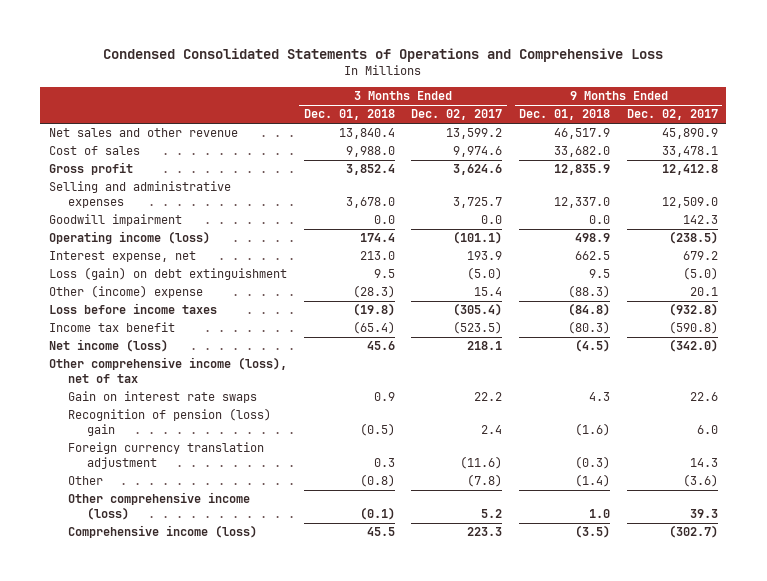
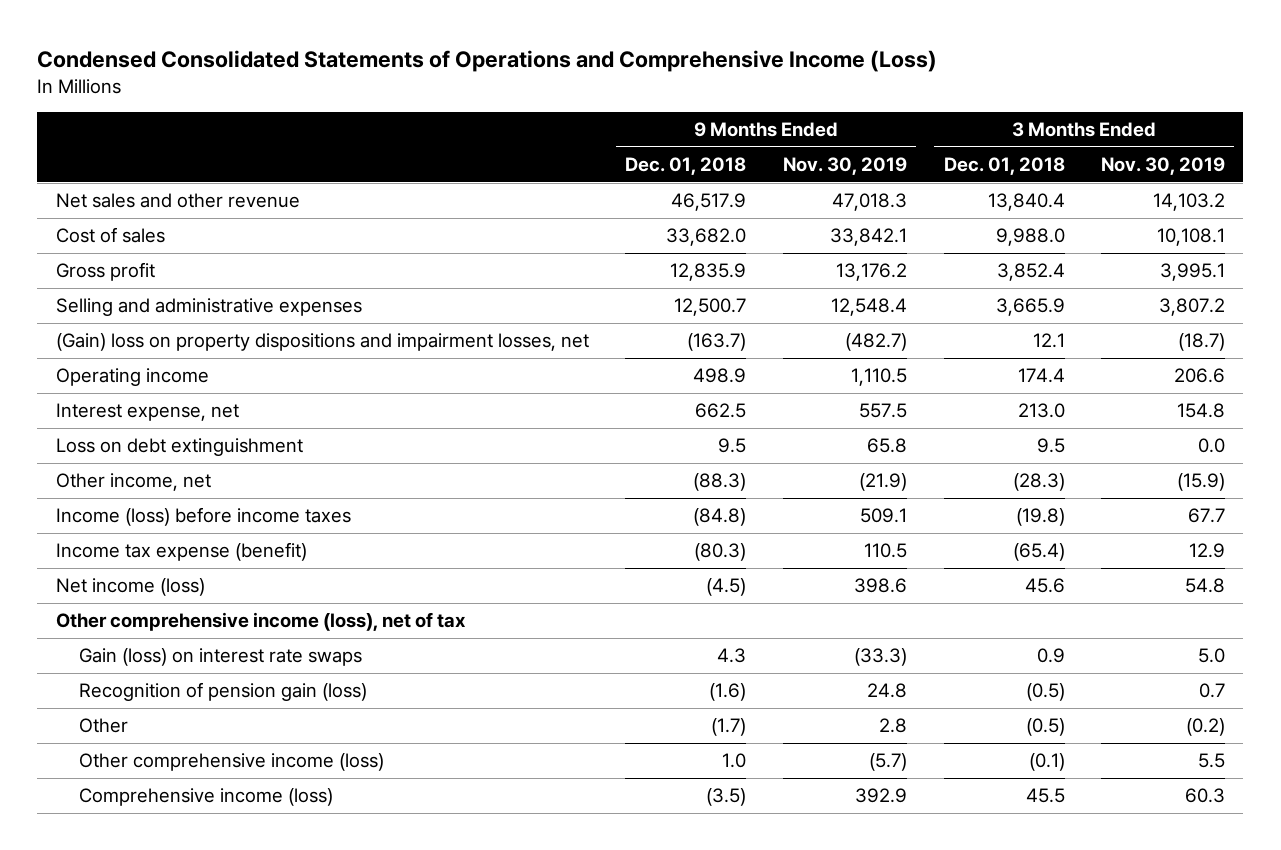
[103,47,664,62] Condensed Consolidated Statements of Operations and Comprehensive Loss -> [37,50,938,73] Condensed Consolidated Statements of Operations and Comprehensive Income (Loss)
[411,109,503,121] Dec. 02, 2017 -> none
[626,109,718,121] Dec. 02, 2017 -> none
none -> [782,157,907,176] Nov. 30, 2019
none -> [1101,157,1226,176] Nov. 30, 2019
[48,214,182,227] Goodwill impairment -> none
[345,197,395,209] 3,678.0 -> [995,298,1065,317] 3,665.9
[554,197,611,209] 12,337.0 -> [674,298,747,317] 12,500.7
none -> [55,333,589,352] (Gain) loss on property dispositions and impairment losses, net
[48,231,210,245] Operating income (loss) -> [55,368,209,387] Operating income
[48,267,287,281] Loss (gain) on debt extinguishment -> [55,438,303,457] Loss on debt extinguishment
[48,285,203,299] Other (income) expense -> [55,473,211,492] Other income, net
[48,303,217,315] Loss before income taxes -> [55,507,351,527] Income (loss) before income taxes
[48,322,175,333] Income tax benefit -> [55,542,307,562] Income tax expense (benefit)
[67,442,264,470] Foreign currency translation adjustment -> none
[67,391,257,404] Gain on interest rate swaps -> [78,648,362,667] Gain (loss) on interest rate swaps
[67,408,271,437] Recognition of pension (loss) gain -> [78,682,367,702] Recognition of pension gain (loss)
[359,474,395,488] (0.8) -> [1025,718,1065,737] (0.5)
[575,474,611,488] (1.4) -> [711,718,747,737] (1.7)

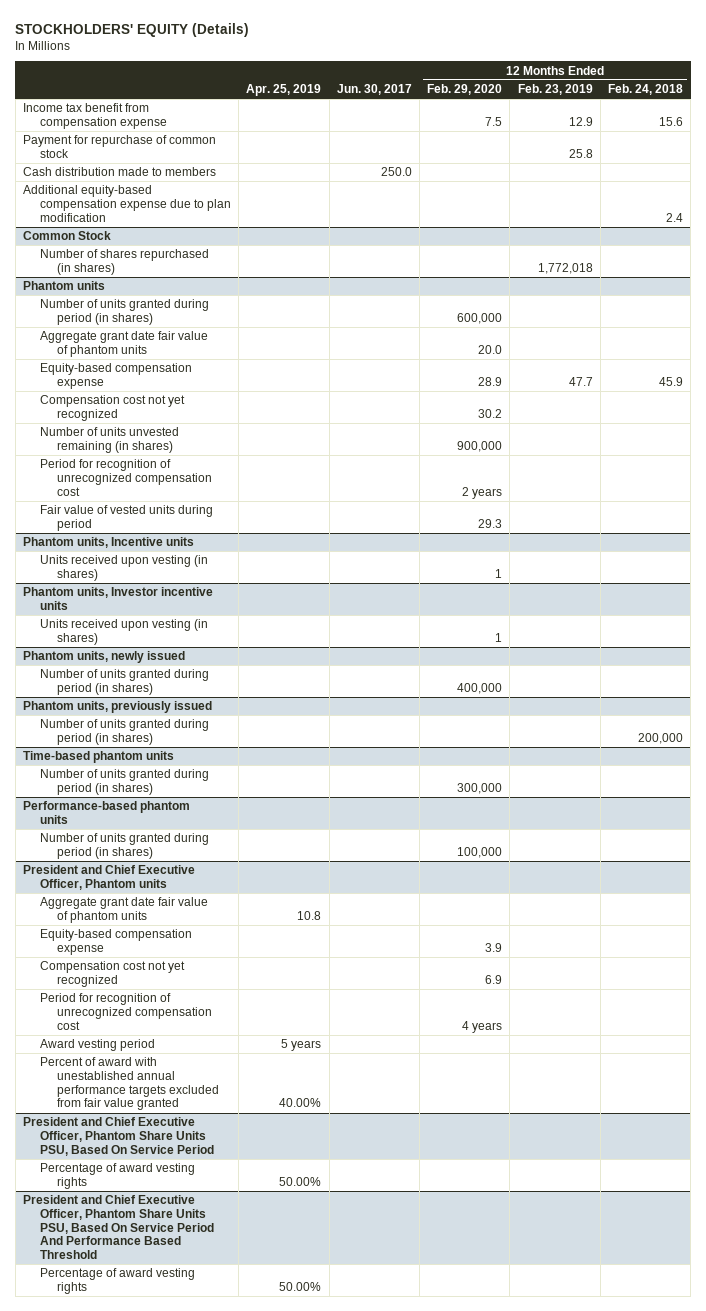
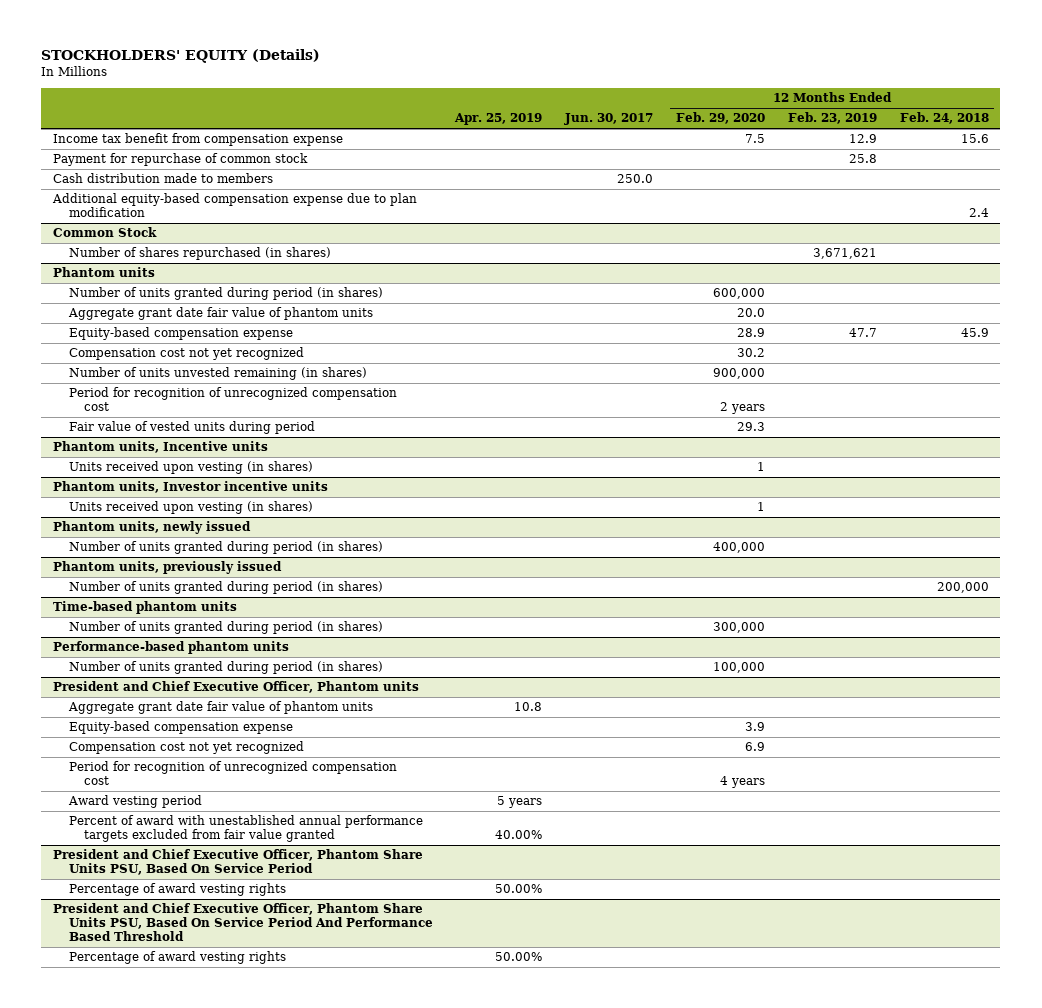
[537,263,593,275] 1,772,018 -> [812,248,877,260] 3,671,621

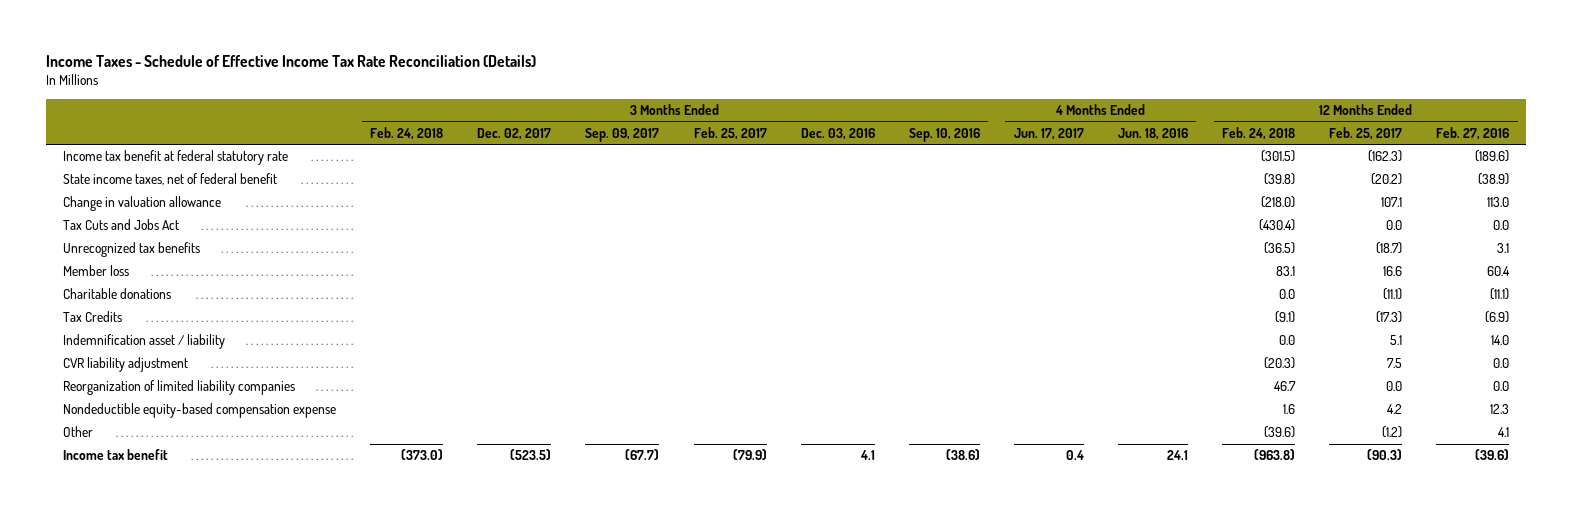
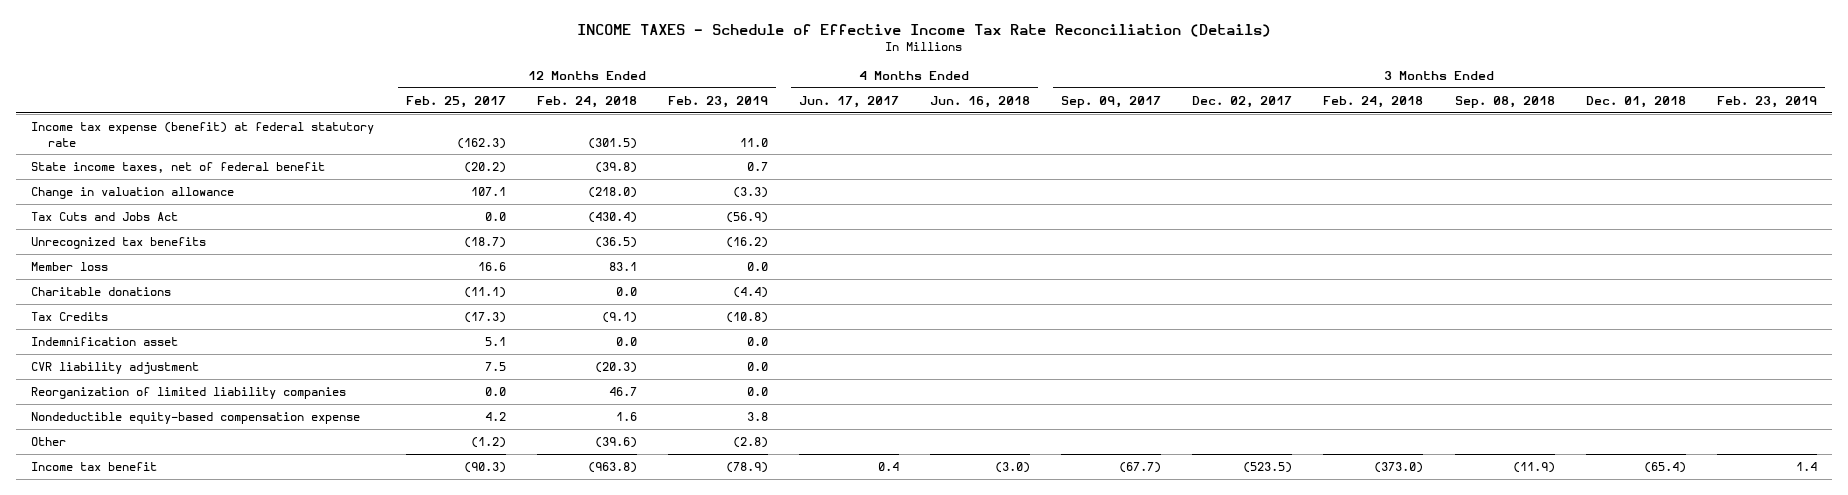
[46,54,537,67] Income Taxes - Schedule of Effective Income Tax Rate Reconciliation (Details) -> [577,23,1272,37] INCOME TAXES - Schedule of Effective Income Tax Rate Reconciliation (Details)
[693,126,767,140] Feb. 25, 2017 -> none
[800,127,875,140] Dec. 03, 2016 -> none
[908,127,980,142] Sep. 10, 2016 -> none
[1117,127,1188,140] Jun. 18, 2016 -> none
[1436,126,1510,140] Feb. 27, 2016 -> none
none -> [667,95,768,108] Feb. 23, 2019
none -> [930,95,1031,108] Jun. 16, 2018
none -> [1454,95,1555,108] Sep. 08, 2018
none -> [1585,95,1686,108] Dec. 01, 2018
none -> [1716,95,1817,108] Feb. 23, 2019
[63,150,289,166] Income tax benefit at federal statutory rate -> [31,122,375,147] Income tax expense (benefit) at federal statutory rate
[63,334,226,350] Indemnification asset / liability -> [31,337,179,347] Indemnification asset

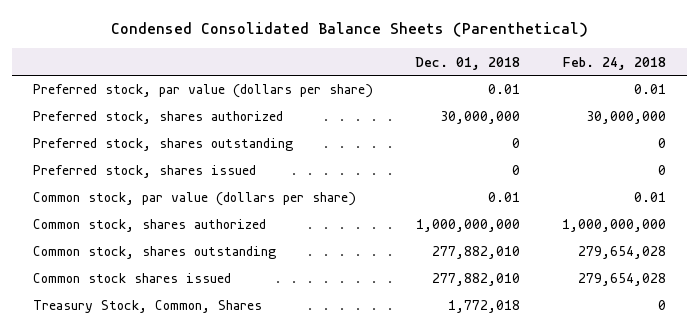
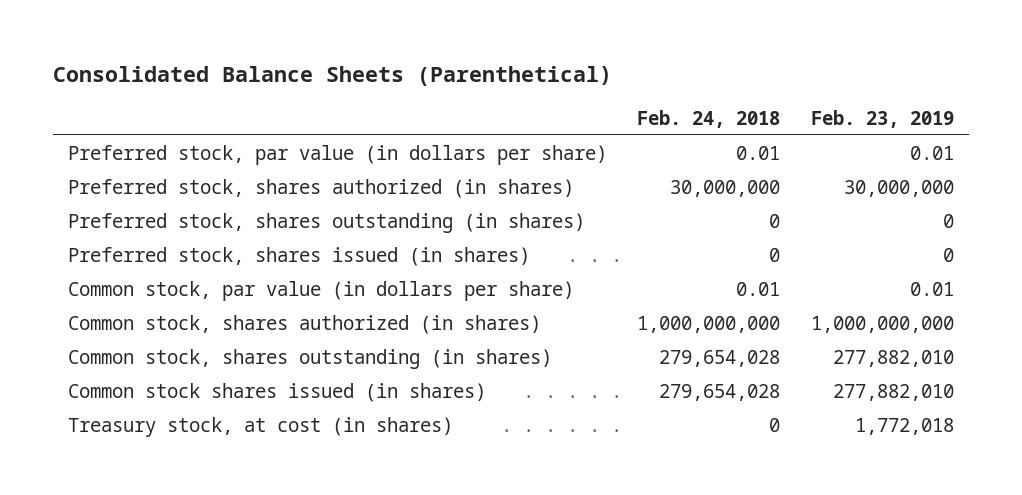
[110,22,588,38] Condensed Consolidated Balance Sheets (Parenthetical) -> [52,65,612,86] Consolidated Balance Sheets (Parenthetical)
[415,56,521,70] Dec. 01, 2018 -> none
none -> [810,109,954,128] Feb. 23, 2019
[33,84,374,99] Preferred stock, par value (dollars per share) -> [67,144,607,165] Preferred stock, par value (in dollars per share)
[33,111,284,125] Preferred stock, shares authorized -> [67,178,574,198] Preferred stock, shares authorized (in shares)
[33,138,294,152] Preferred stock, shares outstanding -> [67,212,585,233] Preferred stock, shares outstanding (in shares)
[33,165,257,179] Preferred stock, shares issued -> [67,246,530,266] Preferred stock, shares issued (in shares)
[33,192,357,207] Common stock, par value (dollars per share) -> [67,280,574,301] Common stock, par value (in dollars per share)
[33,219,267,233] Common stock, shares authorized -> [67,314,541,334] Common stock, shares authorized (in shares)
[33,246,277,260] Common stock, shares outstanding -> [67,348,552,369] Common stock, shares outstanding (in shares)
[33,273,232,284] Common stock shares issued -> [67,382,486,402] Common stock shares issued (in shares)
[33,300,263,314] Treasury Stock, Common, Shares -> [67,416,453,437] Treasury stock, at cost (in shares)

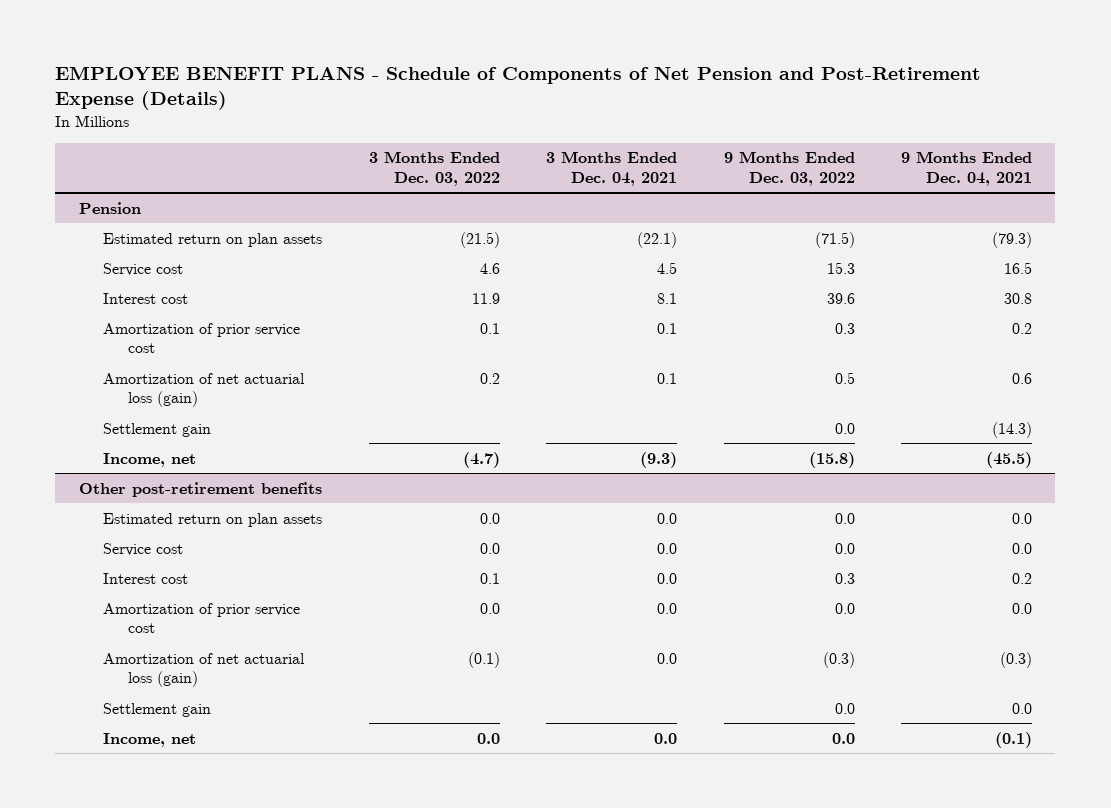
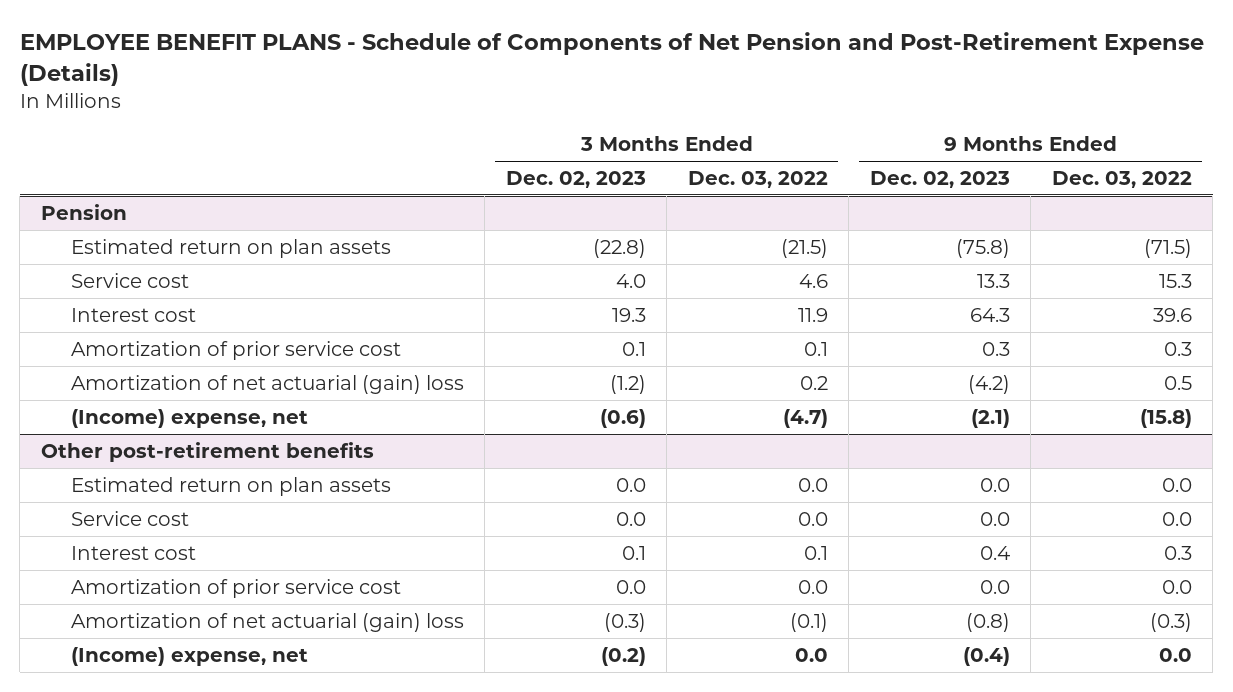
[546,151,678,186] 3 Months Ended Dec. 04, 2021 -> none
[901,151,1033,186] 9 Months Ended Dec. 04, 2021 -> none
none -> [505,171,646,189] Dec. 02, 2023
none -> [869,171,1010,189] Dec. 02, 2023
[103,422,212,437] Settlement gain -> none
[103,372,306,408] Amortization of net actuarial loss (gain) -> [70,374,464,394] Amortization of net actuarial (gain) loss
[103,452,197,467] Income, net -> [70,408,308,428] (Income) expense, net
[103,702,212,717] Settlement gain -> none
[103,652,306,688] Amortization of net actuarial loss (gain) -> [70,612,464,632] Amortization of net actuarial (gain) loss
[103,732,197,747] Income, net -> [70,646,308,666] (Income) expense, net

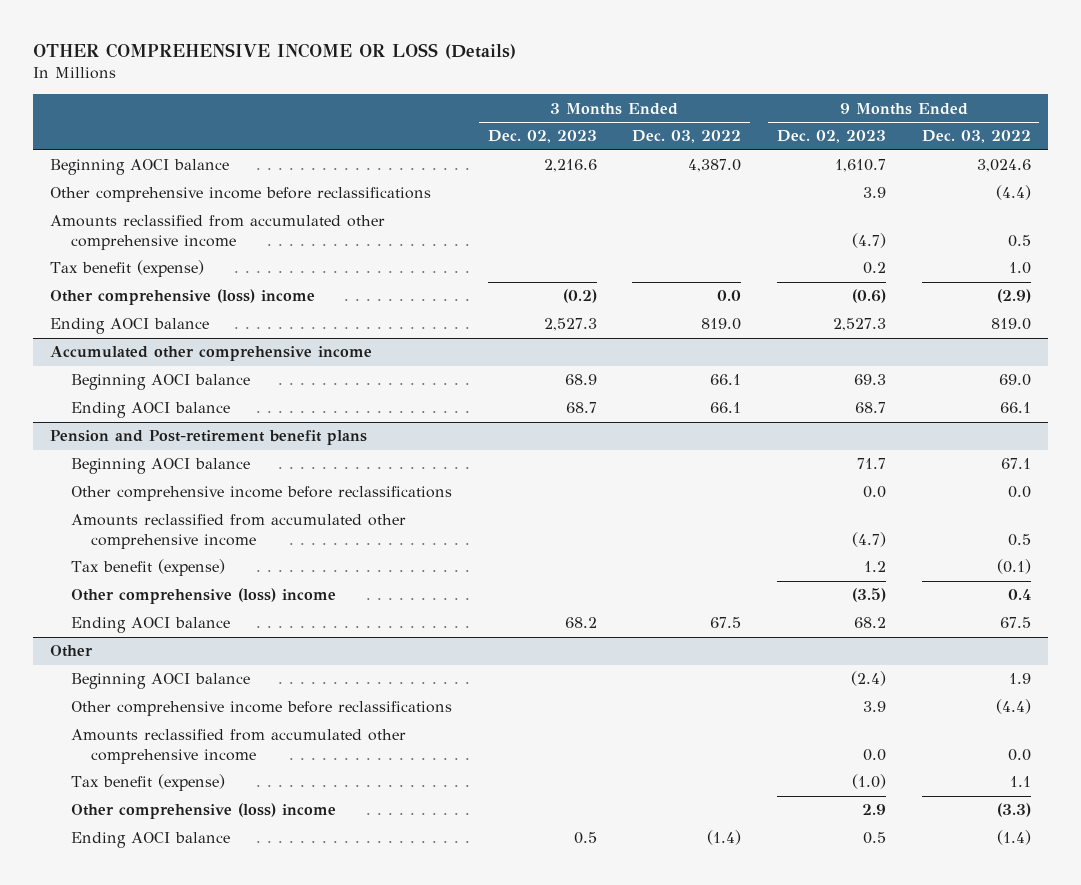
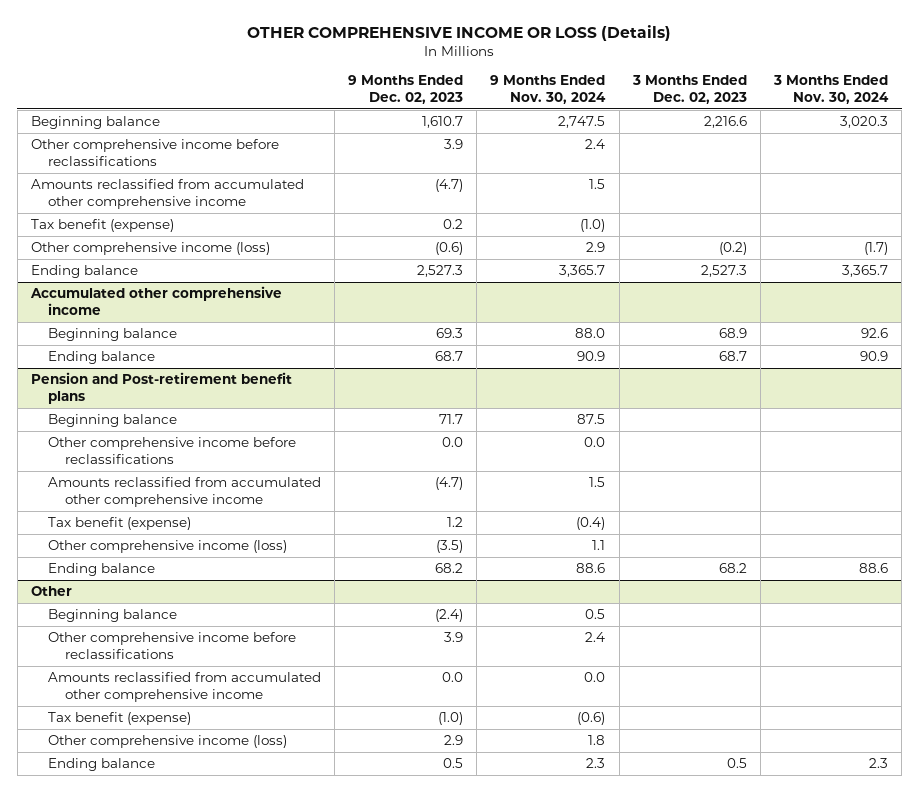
[632,130,742,144] Dec. 03, 2022 -> none
[921,130,1031,144] Dec. 03, 2022 -> none
none -> [490,75,607,105] 9 Months Ended Nov. 30, 2024
none -> [773,75,890,105] 3 Months Ended Nov. 30, 2024
[50,159,230,176] Beginning AOCI balance -> [30,115,160,129] Beginning balance
[50,289,316,306] Other comprehensive (loss) income -> [30,241,270,255] Other comprehensive income (loss)
[50,318,210,335] Ending AOCI balance -> [30,264,138,278] Ending balance
[70,374,250,391] Beginning AOCI balance -> [47,327,177,341] Beginning balance
[70,402,230,419] Ending AOCI balance -> [47,350,155,364] Ending balance
[70,458,250,475] Beginning AOCI balance -> [47,413,177,427] Beginning balance
[70,588,336,605] Other comprehensive (loss) income -> [47,539,287,553] Other comprehensive income (loss)
[70,617,230,634] Ending AOCI balance -> [47,562,155,576] Ending balance
[70,673,250,690] Beginning AOCI balance -> [47,608,177,622] Beginning balance
[70,803,336,820] Other comprehensive (loss) income -> [47,734,287,748] Other comprehensive income (loss)
[70,832,230,849] Ending AOCI balance -> [47,757,155,771] Ending balance

